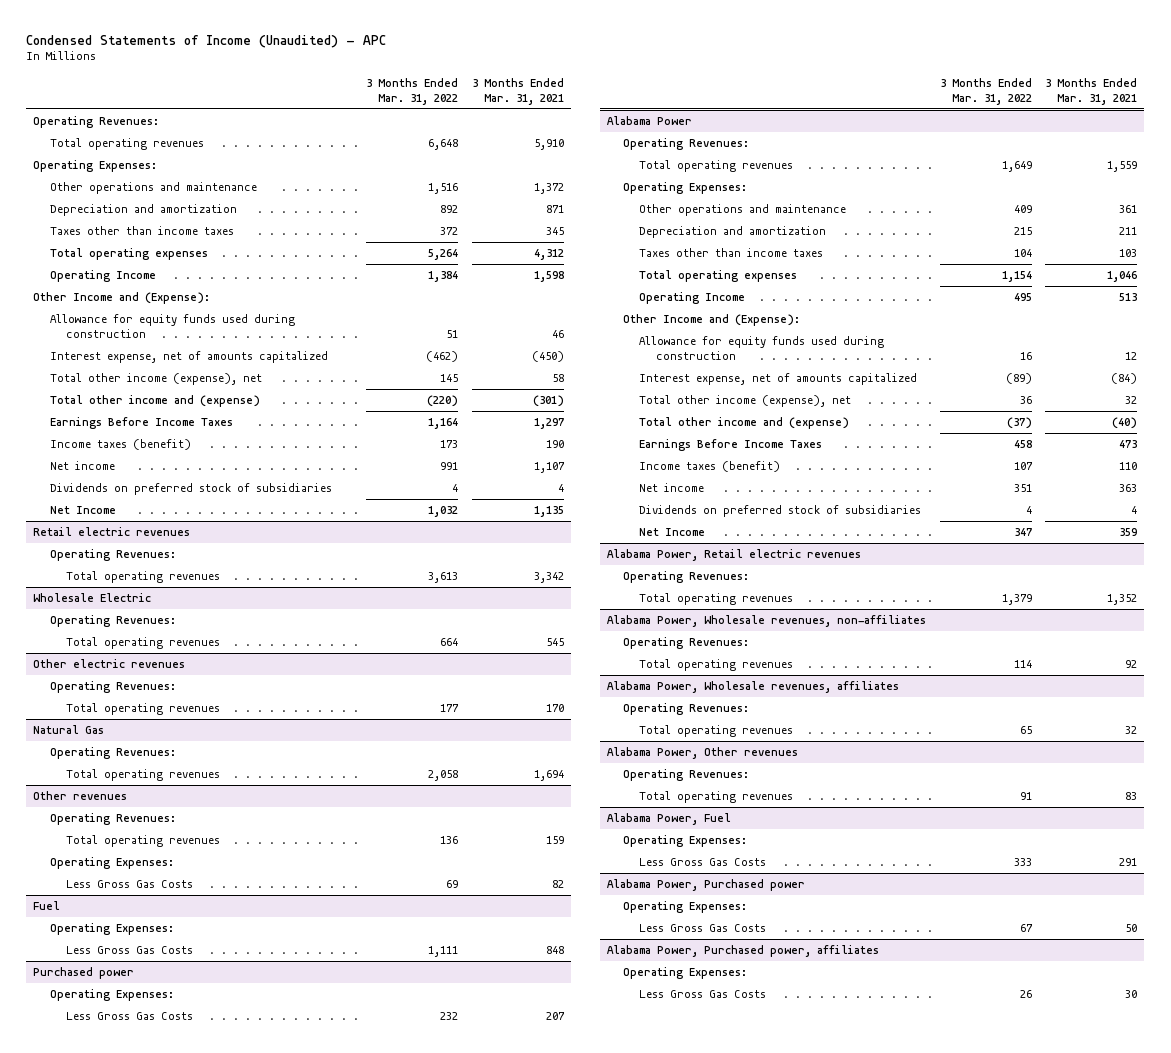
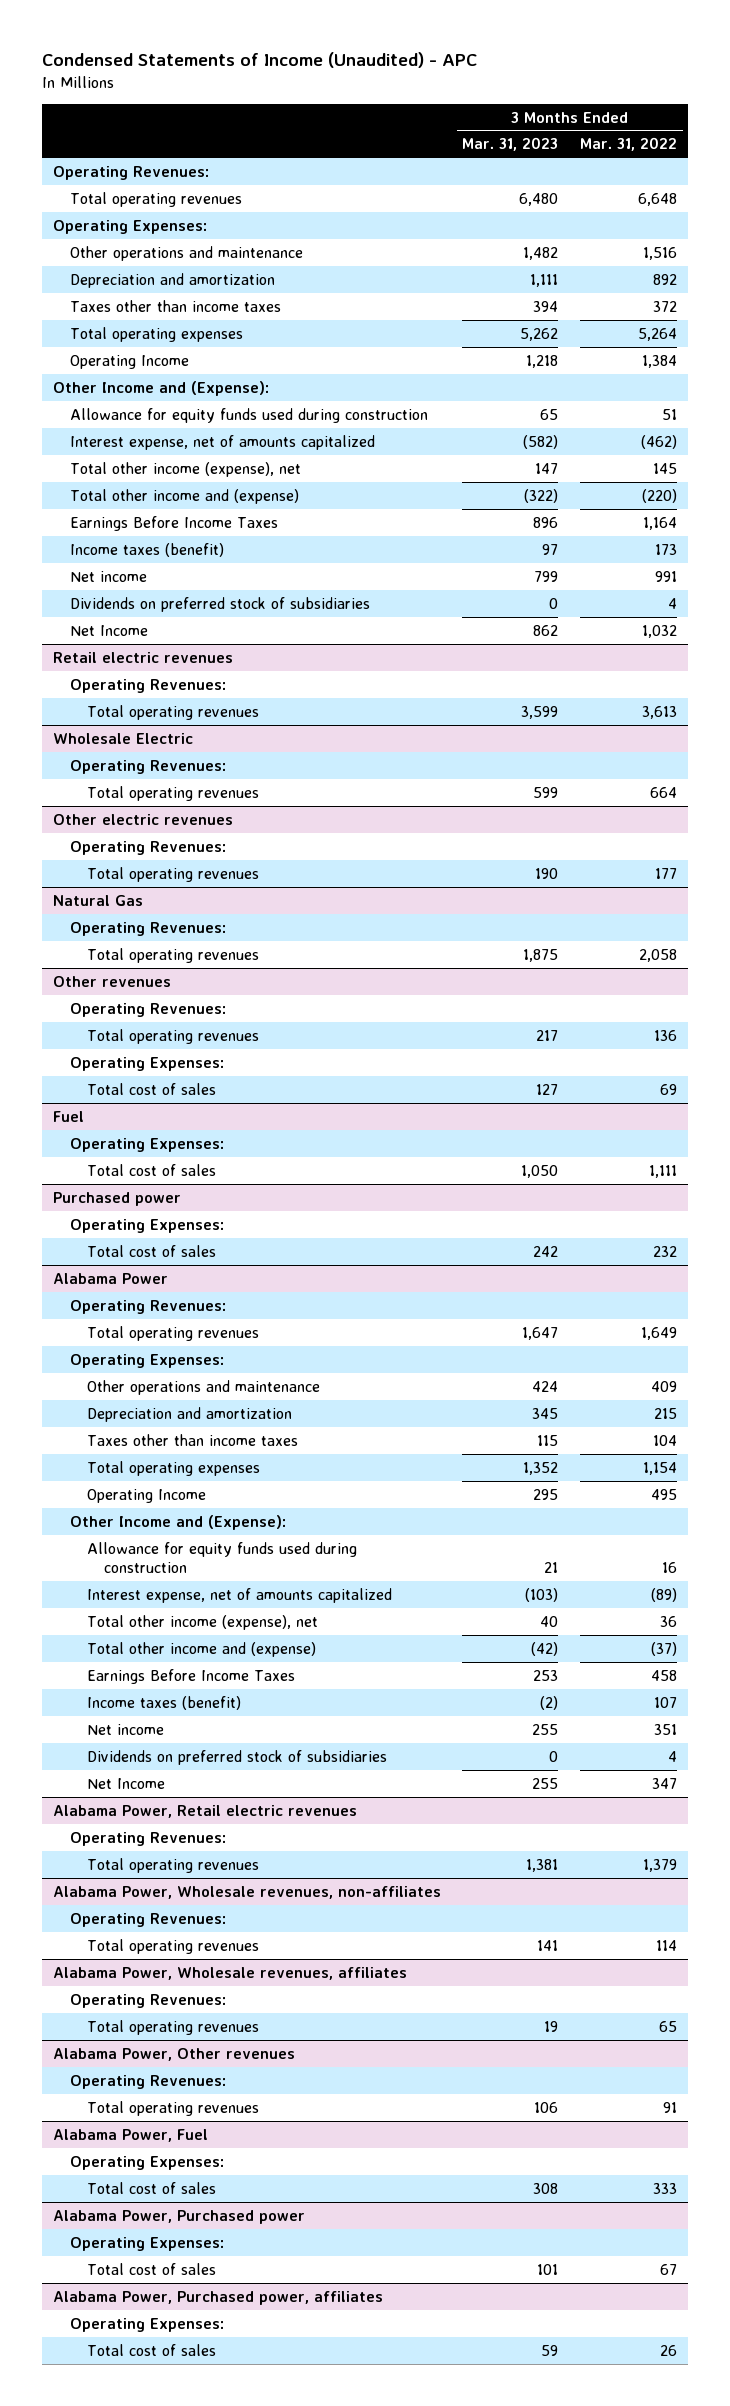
[471,78,564,106] 3 Months Ended Mar. 31, 2021 -> none
none -> [462,137,559,152] Mar. 31, 2023
[65,879,193,888] Less Gross Gas Costs -> [86,1082,216,1095] Total cost of sales
[65,945,193,954] Less Gross Gas Costs -> [86,1163,216,1176] Total cost of sales
[65,1011,193,1020] Less Gross Gas Costs -> [86,1244,216,1257] Total cost of sales
[639,857,767,866] Less Gross Gas Costs -> [86,2181,216,2194] Total cost of sales
[639,923,767,932] Less Gross Gas Costs -> [86,2262,216,2275] Total cost of sales
[639,989,767,998] Less Gross Gas Costs -> [86,2343,216,2356] Total cost of sales

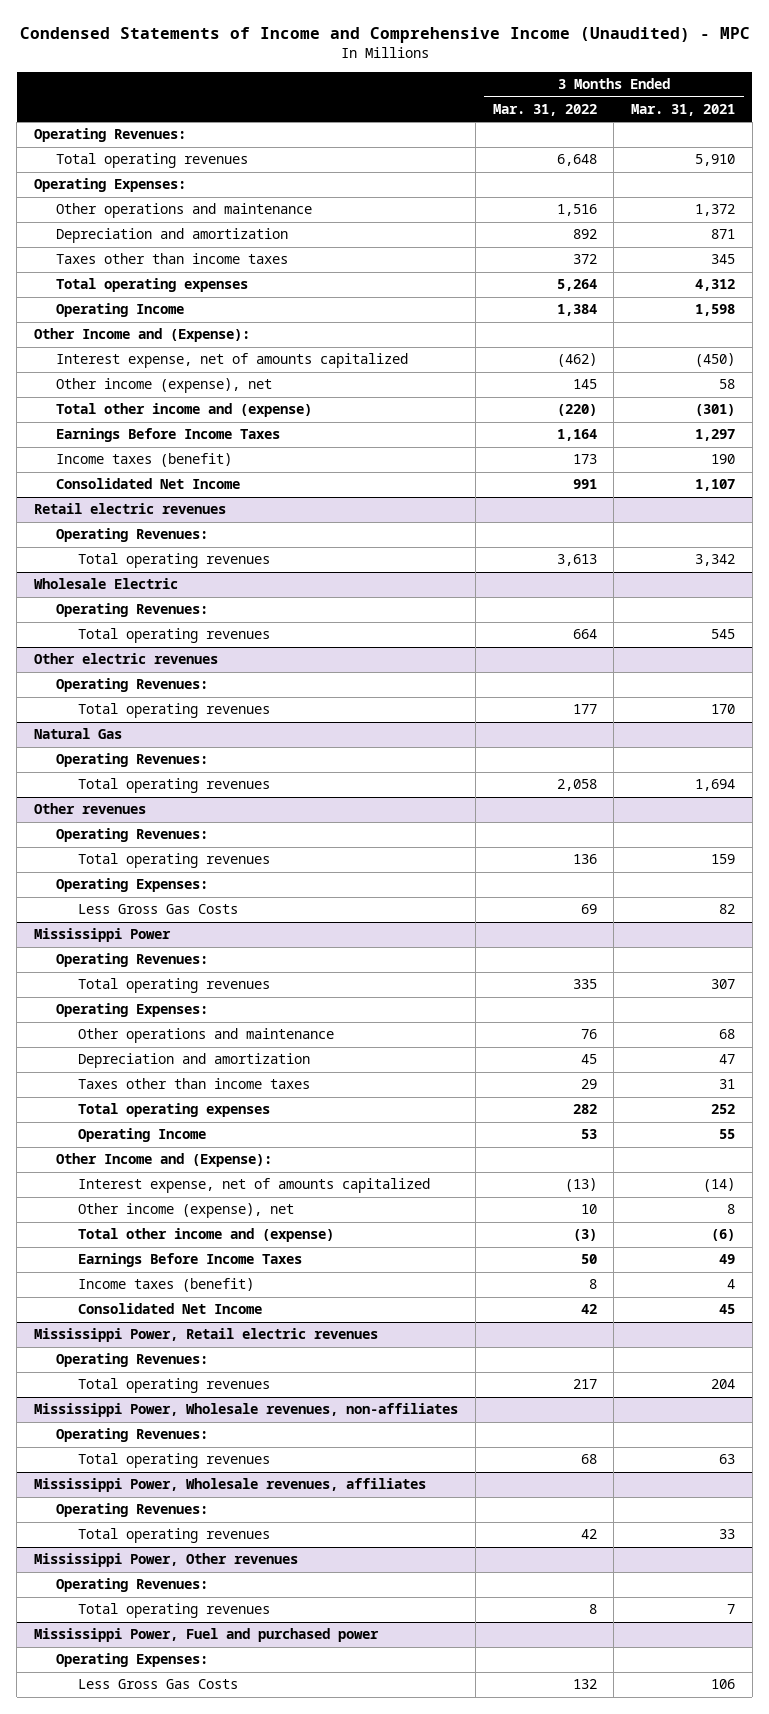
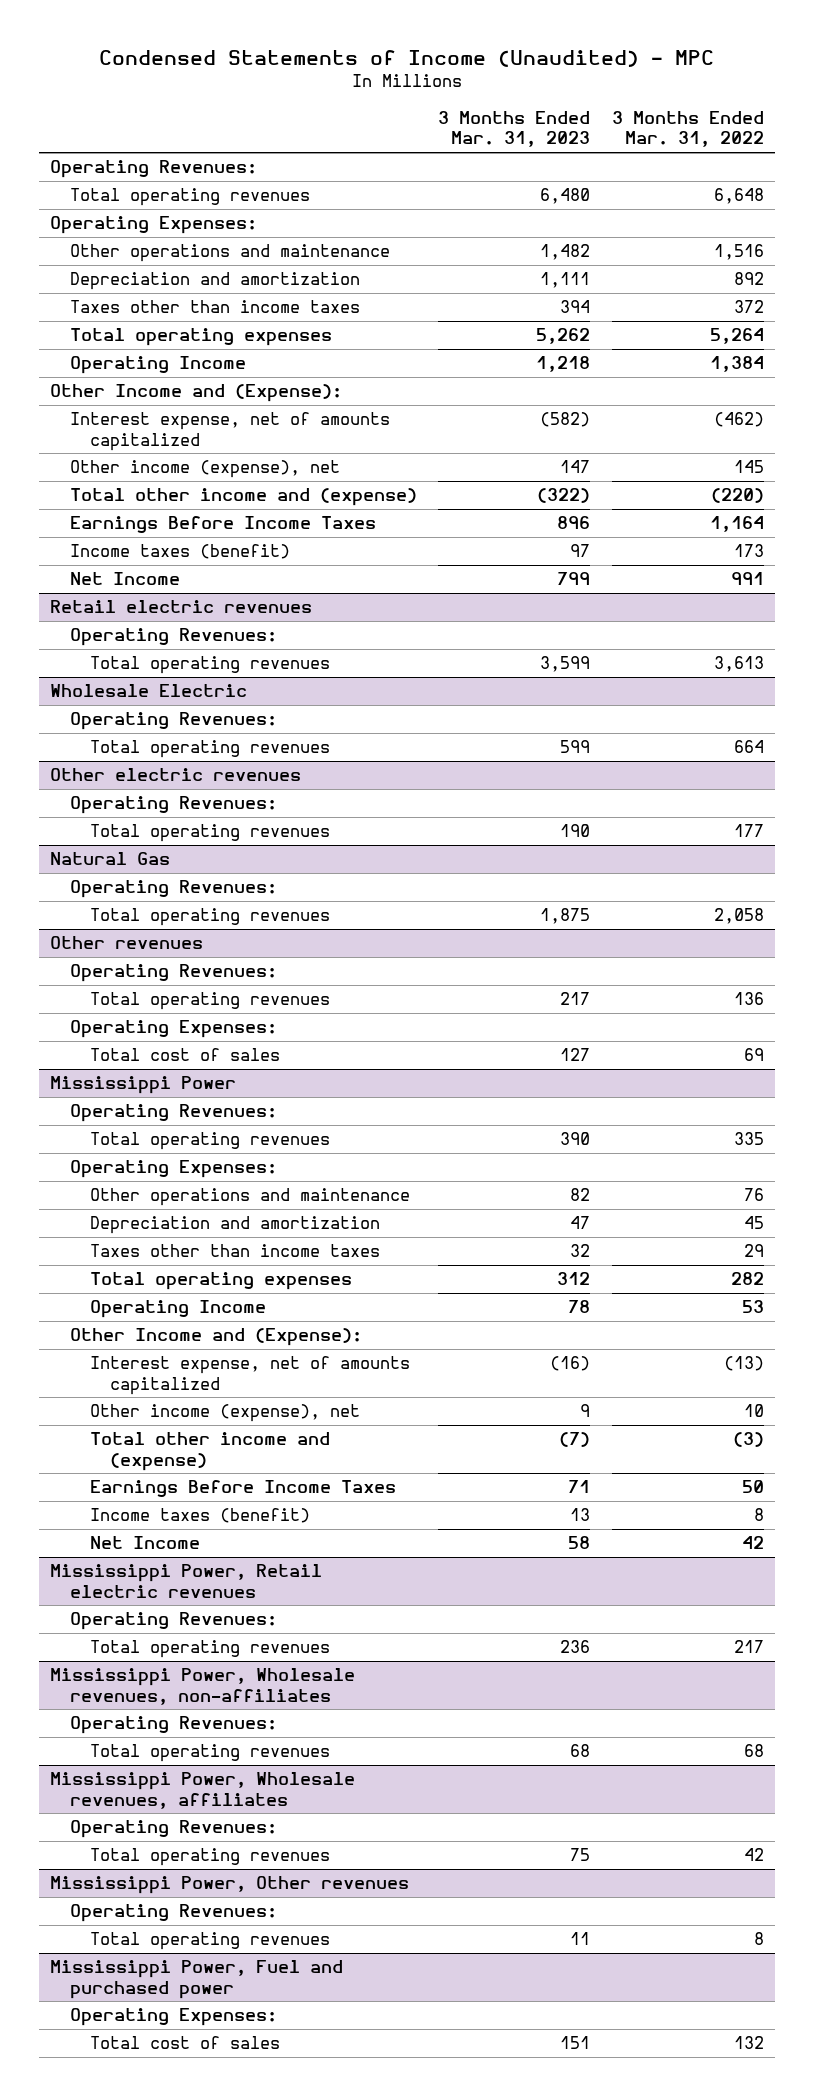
[19,26,750,43] Condensed Statements of Income and Comprehensive Income (Unaudited) - MPC -> [98,49,714,67] Condensed Statements of Income (Unaudited) - MPC
[631,104,736,117] Mar. 31, 2021 -> none
none -> [438,111,591,148] 3 Months Ended Mar. 31, 2023
[56,478,241,490] Consolidated Net Income -> [69,572,180,586] Net Income
[78,904,239,915] Less Gross Gas Costs -> [90,1048,281,1062] Total cost of sales
[78,1303,263,1315] Consolidated Net Income -> [90,1536,201,1550] Net Income
[78,1679,239,1690] Less Gross Gas Costs -> [90,2036,281,2050] Total cost of sales

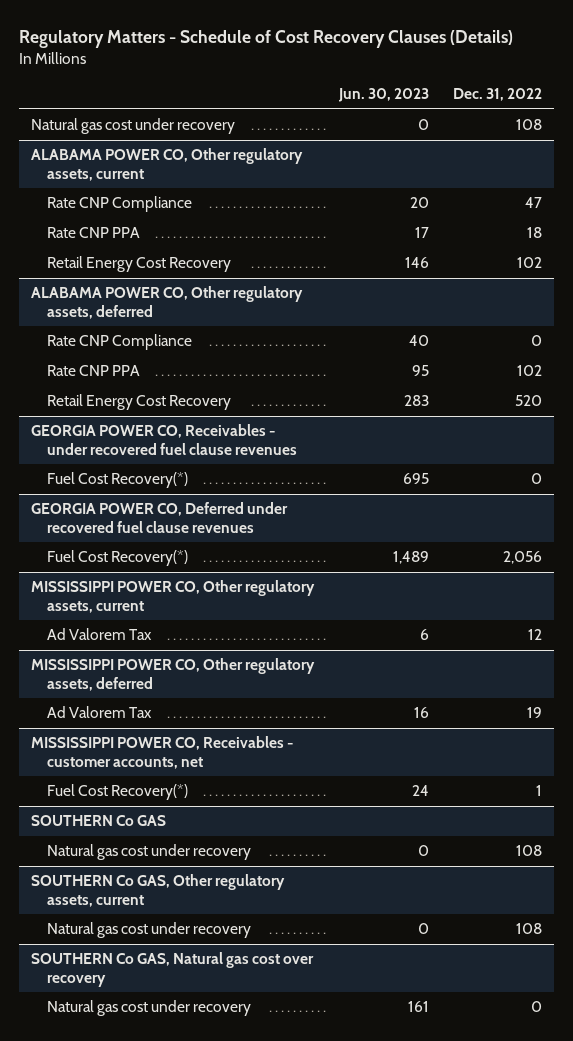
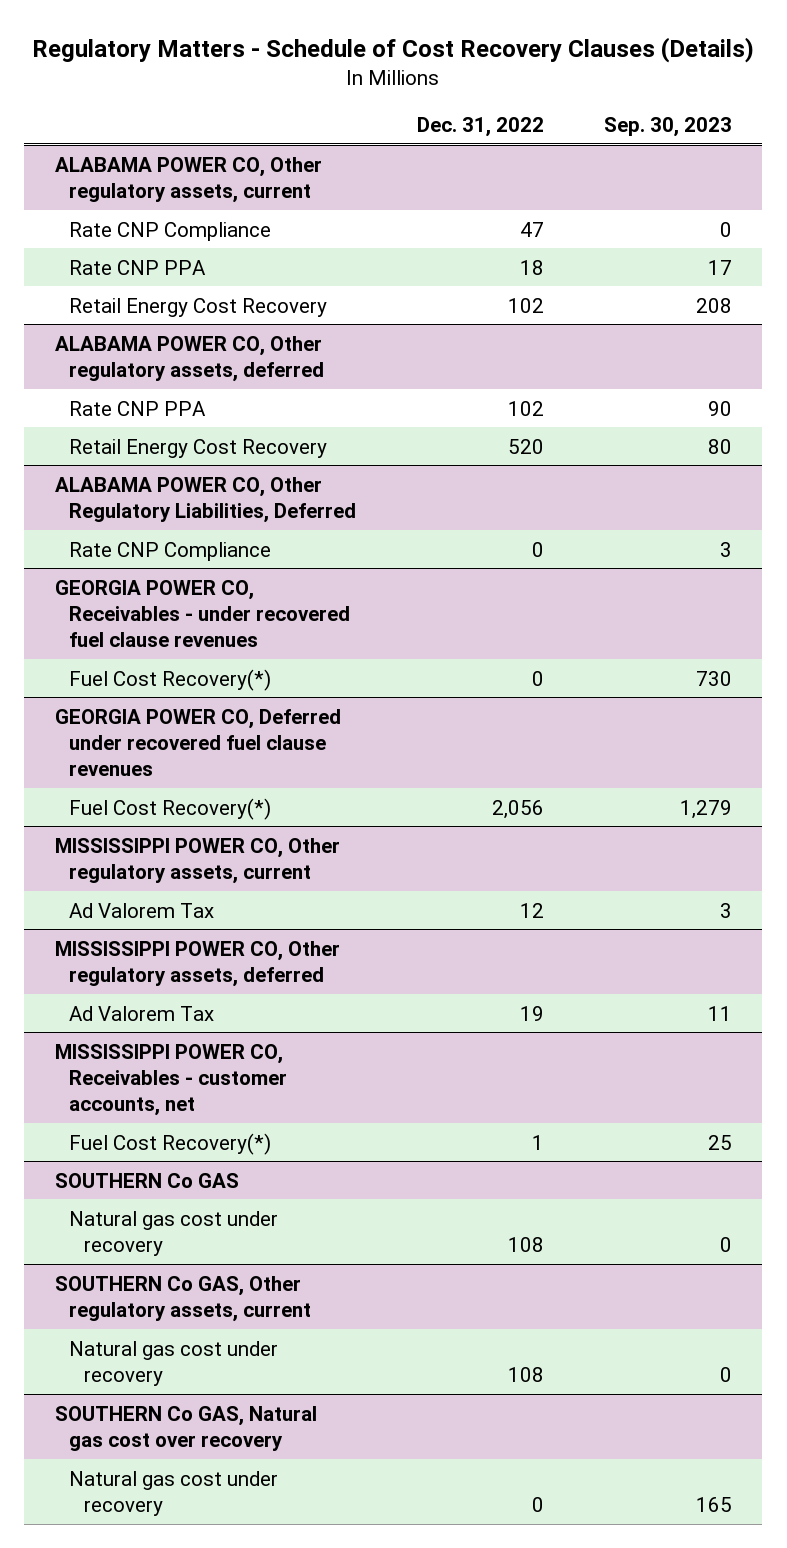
[337,88,429,103] Jun. 30, 2023 -> none
none -> [604,116,733,137] Sep. 30, 2023
[31,118,236,135] Natural gas cost under recovery -> none
[46,334,192,351] Rate CNP Compliance -> none
none -> [54,476,357,523] ALABAMA POWER CO, Other Regulatory Liabilities, Deferred
none -> [69,541,272,561] Rate CNP Compliance

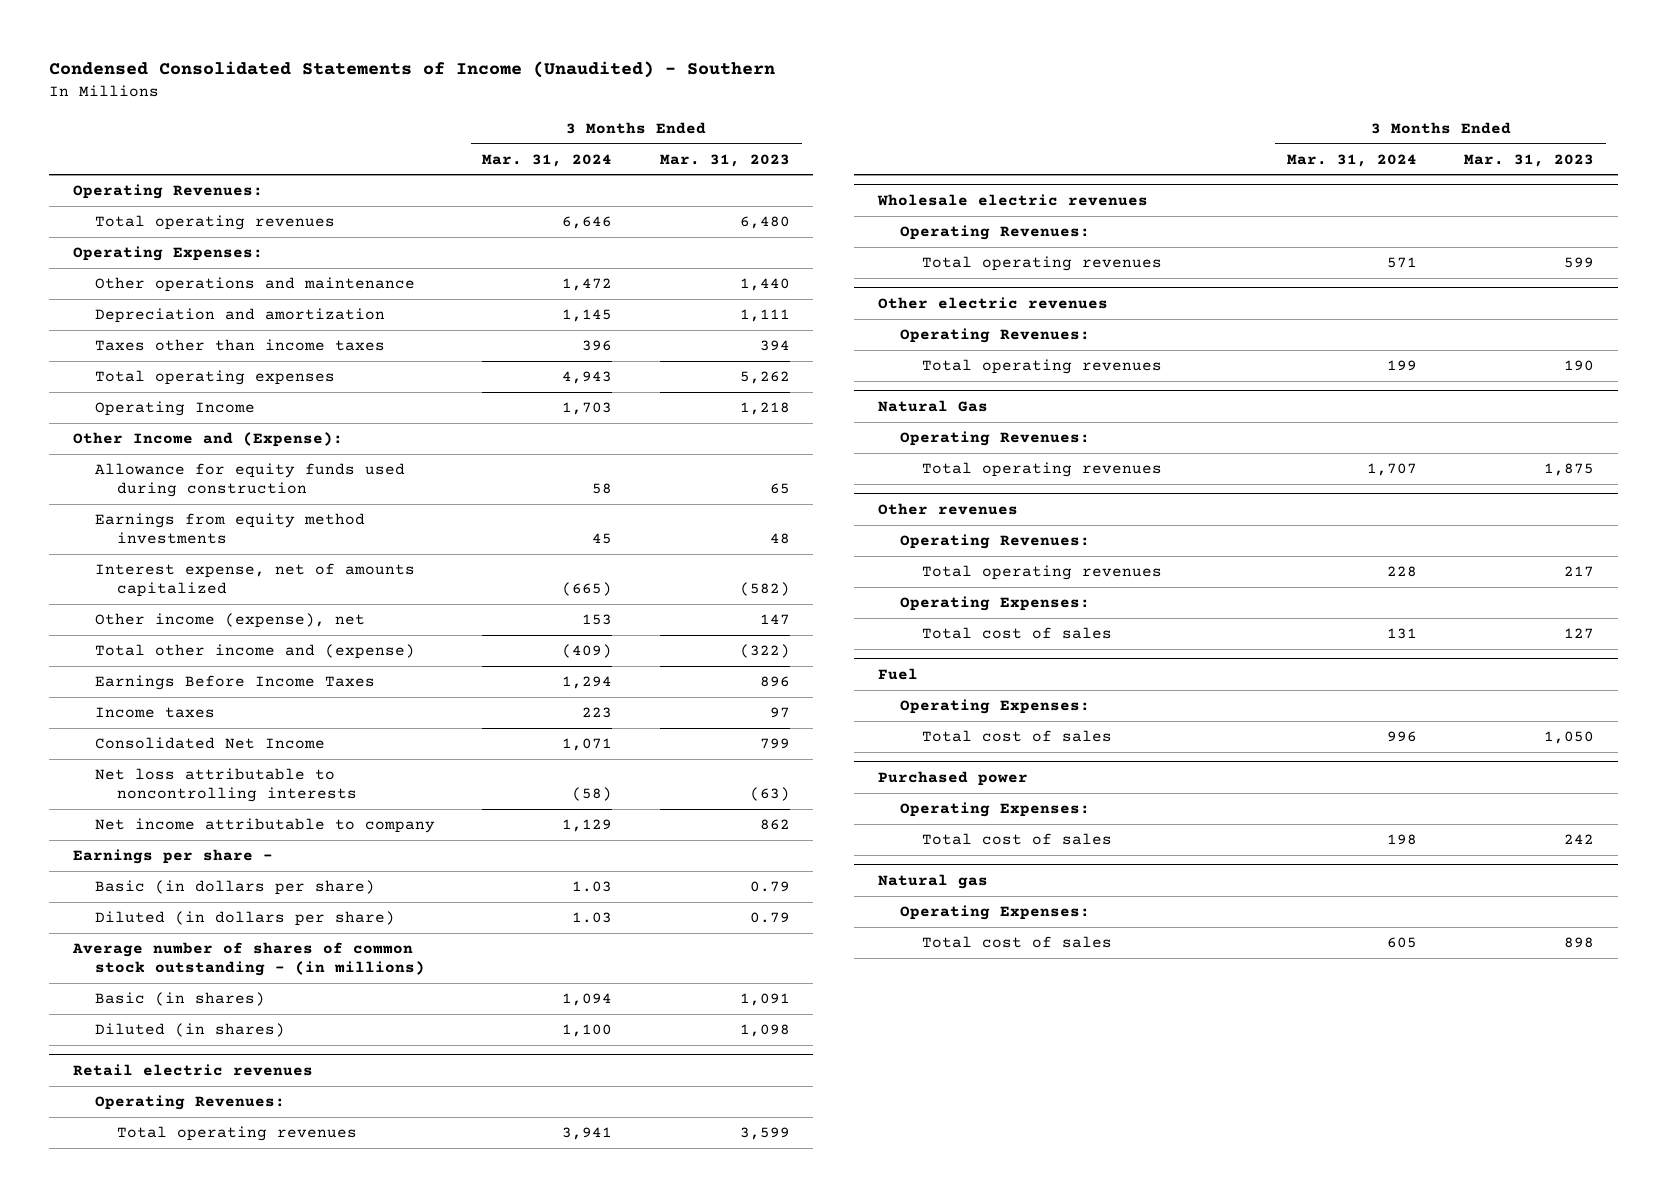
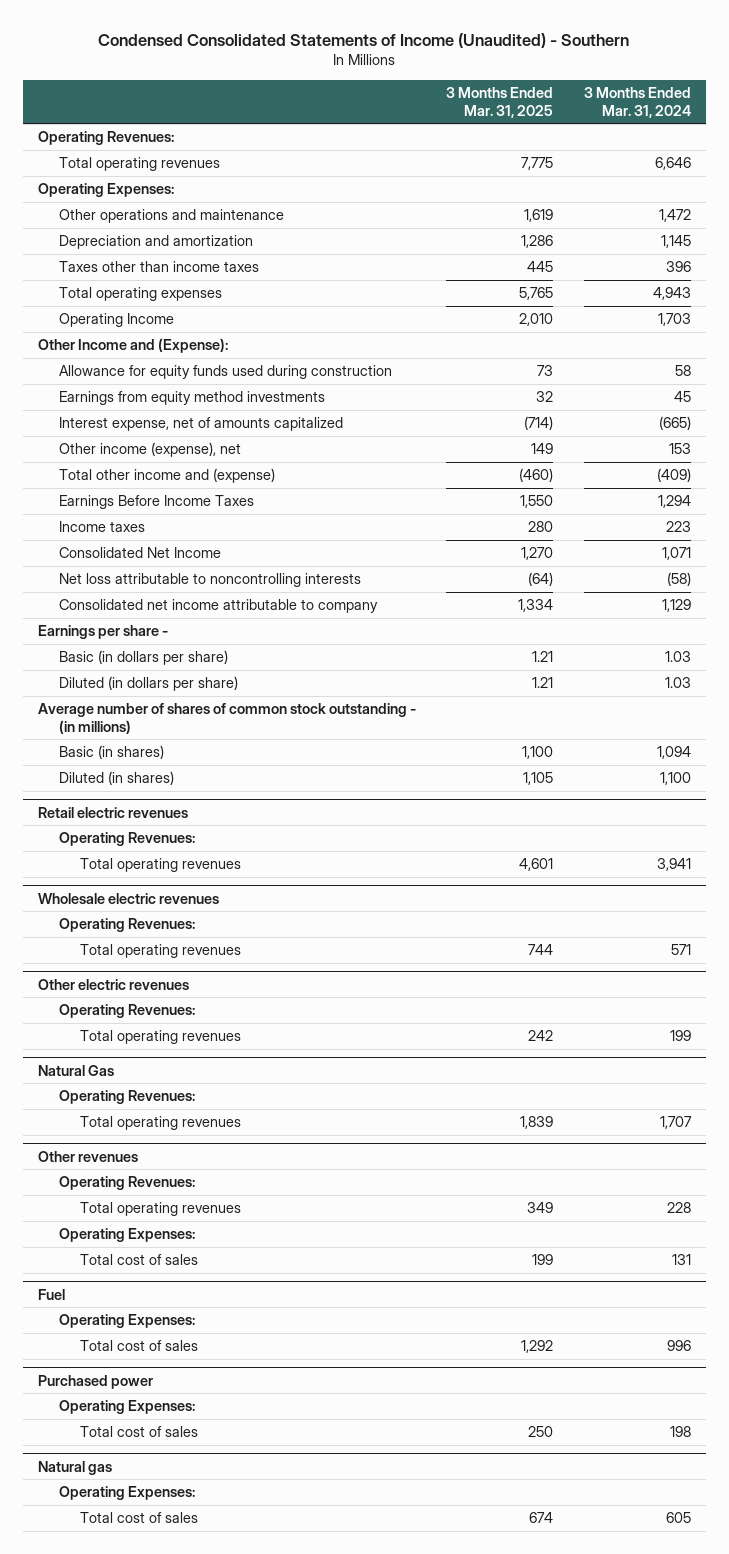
[659,153,790,167] Mar. 31, 2023 -> none
none -> [446,86,554,118] 3 Months Ended Mar. 31, 2025
[95,818,436,834] Net income attributable to company -> [58,599,378,614] Consolidated net income attributable to company

